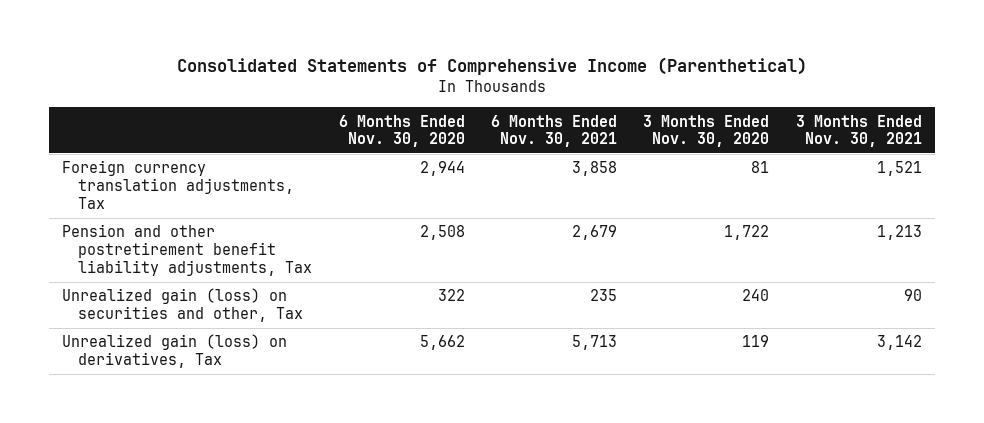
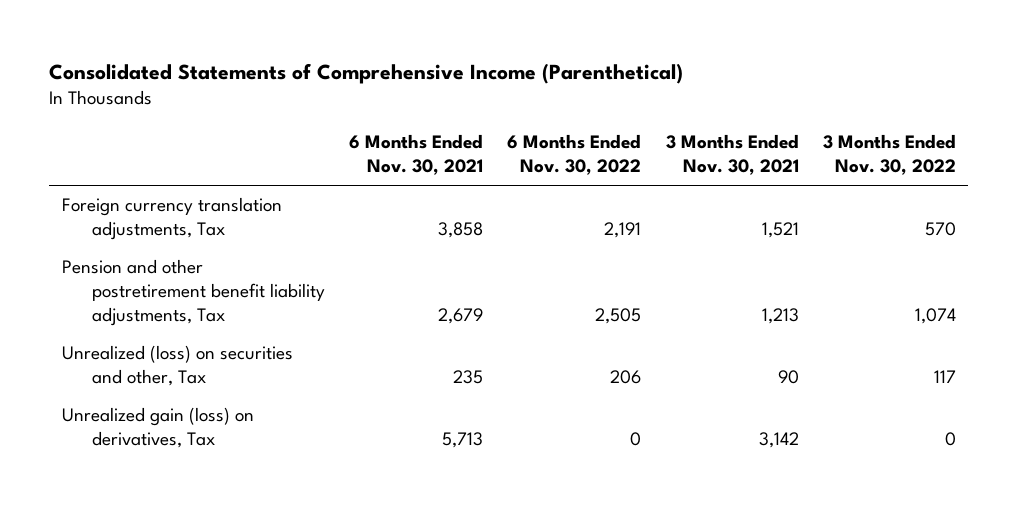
[338,114,465,148] 6 Months Ended Nov. 30, 2020 -> none
[643,114,770,148] 3 Months Ended Nov. 30, 2020 -> none
none -> [507,134,642,176] 6 Months Ended Nov. 30, 2022
none -> [823,134,957,176] 3 Months Ended Nov. 30, 2022
[62,288,304,323] Unrealized gain (loss) on securities and other, Tax -> [61,345,293,387] Unrealized (loss) on securities and other, Tax

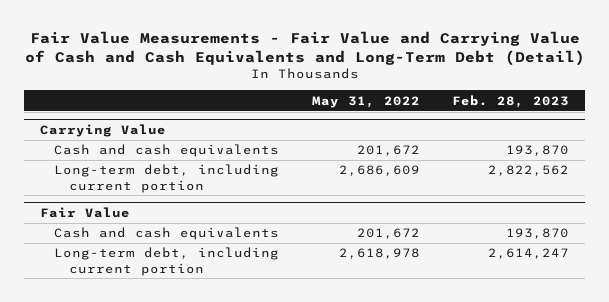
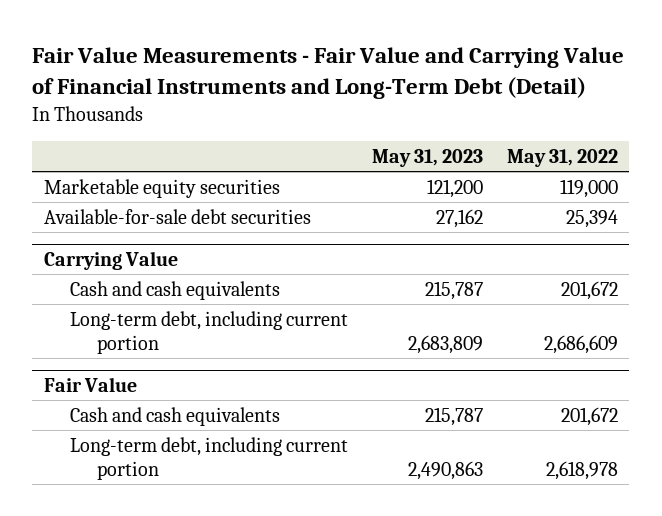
[24,30,585,66] Fair Value Measurements - Fair Value and Carrying Value of Cash and Cash Equivalents and Long-Term Debt (Detail) -> [32,47,625,100] Fair Value Measurements - Fair Value and Carrying Value of Financial Instruments and Long-Term Debt (Detail)
[452,94,570,108] Feb. 28, 2023 -> none
none -> [372,149,484,168] May 31, 2023
none -> [44,178,281,198] Marketable equity securities
none -> [44,208,312,224] Available-for-sale debt securities

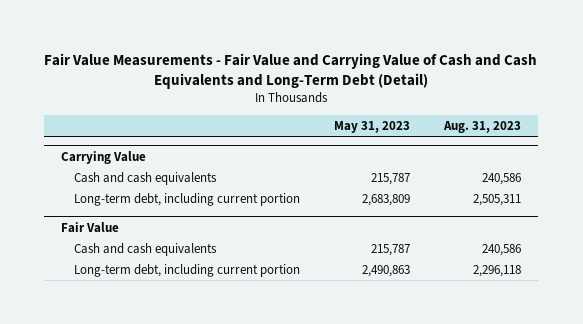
[32,47,625,100] Fair Value Measurements - Fair Value and Carrying Value of Financial Instruments and Long-Term Debt (Detail) -> [44,52,538,89] Fair Value Measurements - Fair Value and Carrying Value of Cash and Cash Equivalents and Long-Term Debt (Detail)
[506,149,618,168] May 31, 2022 -> none
none -> [443,121,522,134] Aug. 31, 2023
[44,178,281,198] Marketable equity securities -> none
[44,208,312,224] Available-for-sale debt securities -> none

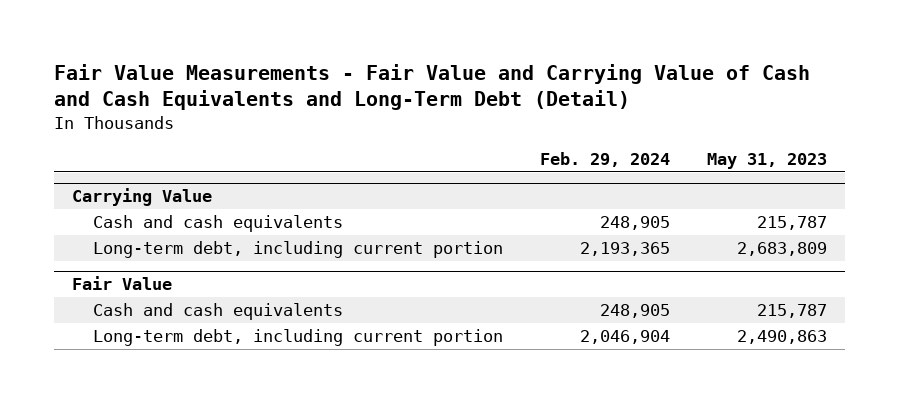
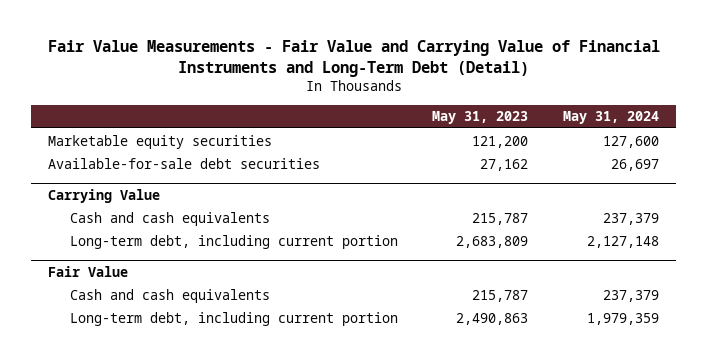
[53,63,810,110] Fair Value Measurements - Fair Value and Carrying Value of Cash and Cash Equivalents and Long-Term Debt (Detail) -> [47,40,660,78] Fair Value Measurements - Fair Value and Carrying Value of Financial Instruments and Long-Term Debt (Detail)
[539,151,670,167] Feb. 29, 2024 -> none
none -> [562,111,659,125] May 31, 2024
none -> [48,134,273,149] Marketable equity securities
none -> [48,157,321,169] Available-for-sale debt securities

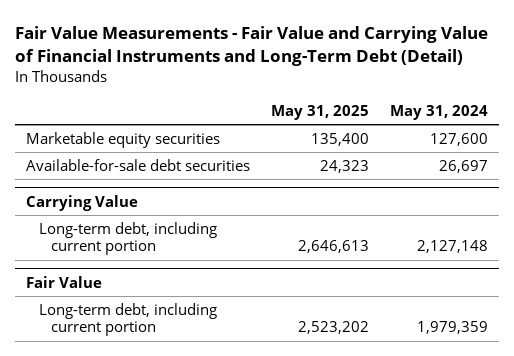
[432,111,529,125] May 31, 2023 -> none
none -> [271,104,370,120] May 31, 2025
[69,211,270,226] Cash and cash equivalents -> none
[69,288,270,303] Cash and cash equivalents -> none

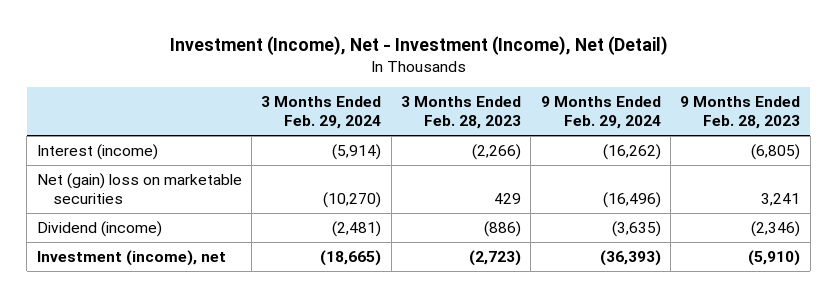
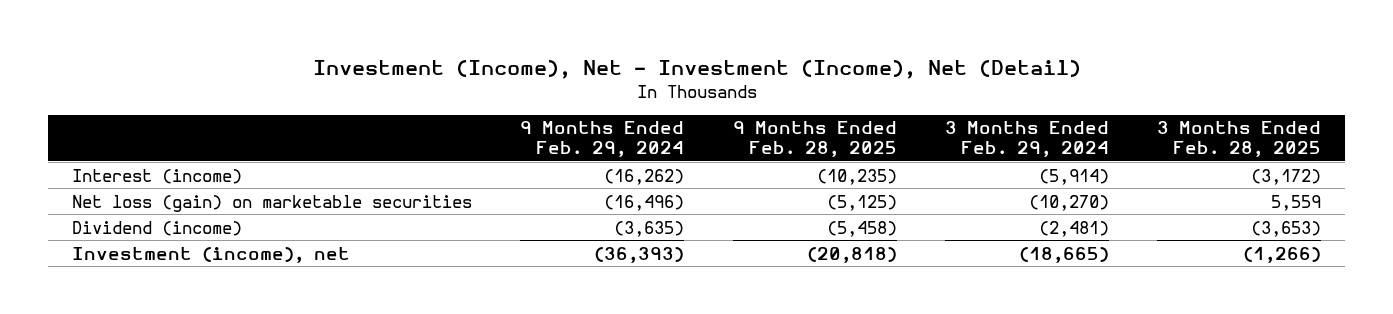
[401,95,522,130] 3 Months Ended Feb. 28, 2023 -> none
[680,95,801,130] 9 Months Ended Feb. 28, 2023 -> none
none -> [732,121,897,158] 9 Months Ended Feb. 28, 2025
none -> [1157,121,1322,158] 3 Months Ended Feb. 28, 2025
[36,173,242,205] Net (gain) loss on marketable securities -> [72,194,473,212] Net loss (gain) on marketable securities

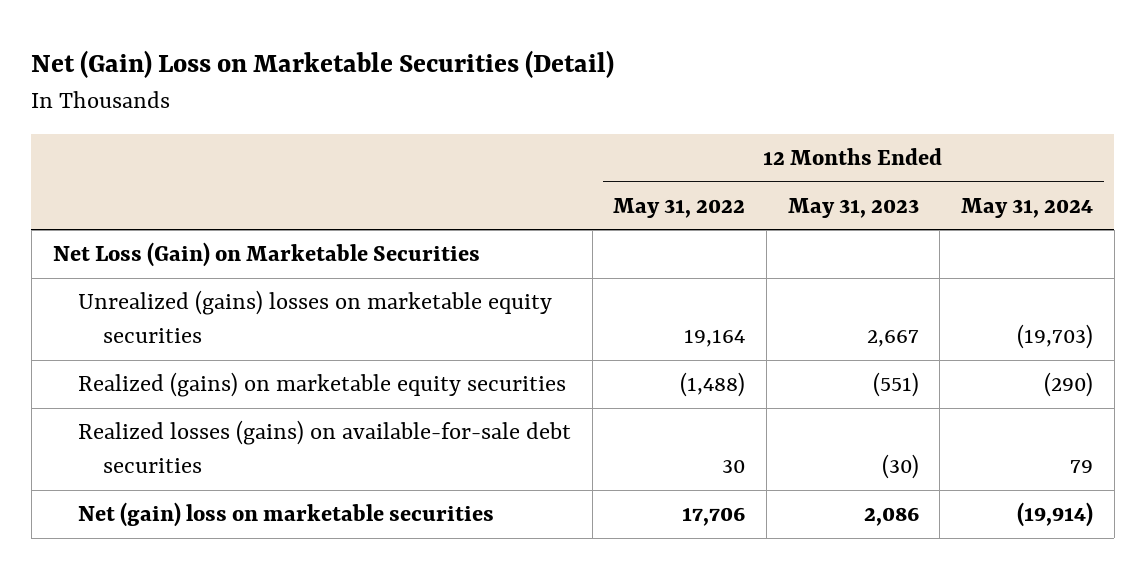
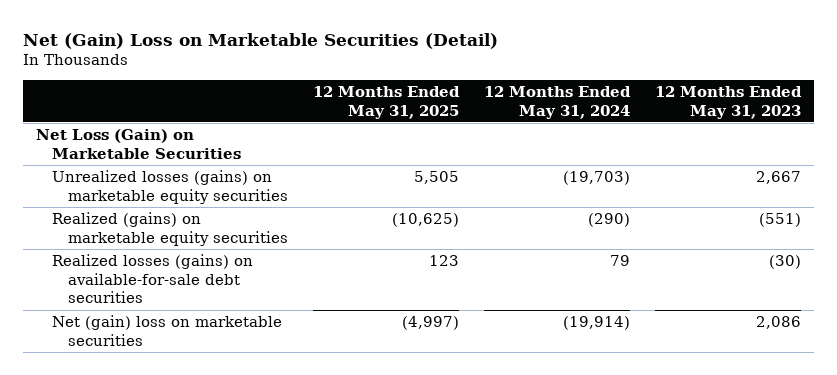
[613,197,746,218] May 31, 2022 -> none
none -> [312,85,460,119] 12 Months Ended May 31, 2025
[78,290,553,344] Unrealized (gains) losses on marketable equity securities -> [51,169,288,204] Unrealized losses (gains) on marketable equity securities

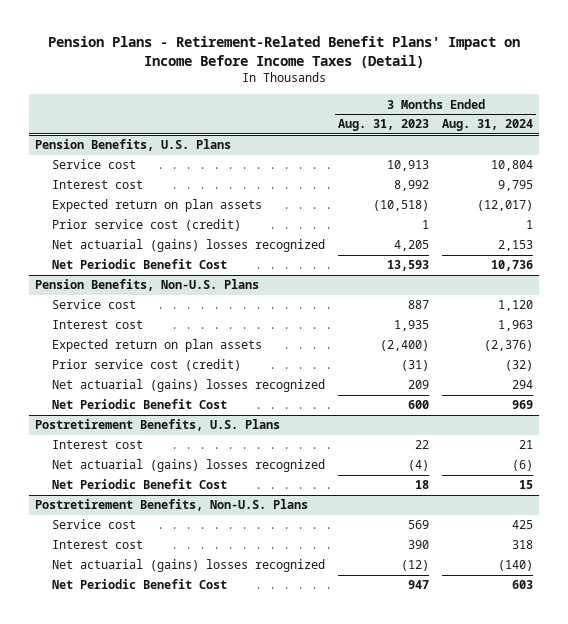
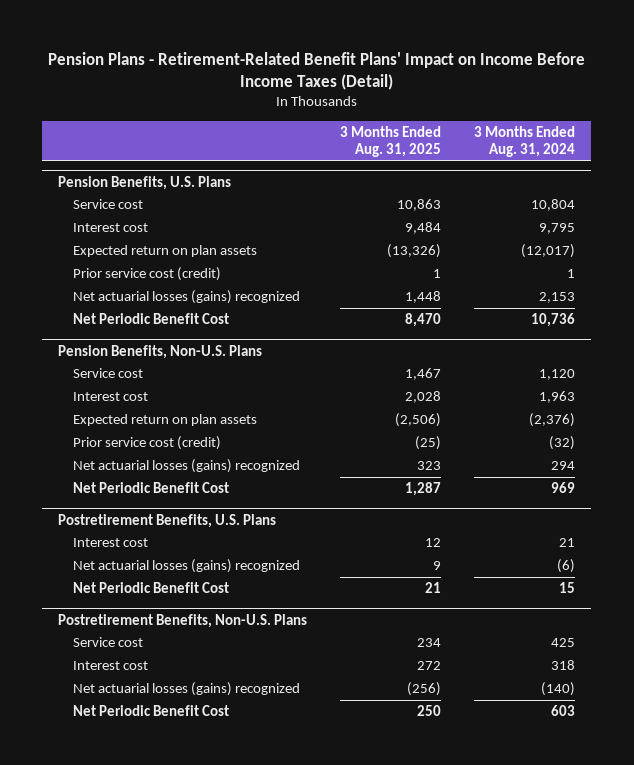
[338,119,430,132] Aug. 31, 2023 -> none
none -> [340,126,442,157] 3 Months Ended Aug. 31, 2025
[52,239,326,253] Net actuarial (gains) losses recognized -> [72,290,300,305] Net actuarial losses (gains) recognized
[52,379,326,393] Net actuarial (gains) losses recognized -> [72,459,300,474] Net actuarial losses (gains) recognized
[52,459,326,473] Net actuarial (gains) losses recognized -> [72,559,300,574] Net actuarial losses (gains) recognized
[52,559,326,573] Net actuarial (gains) losses recognized -> [72,682,300,697] Net actuarial losses (gains) recognized

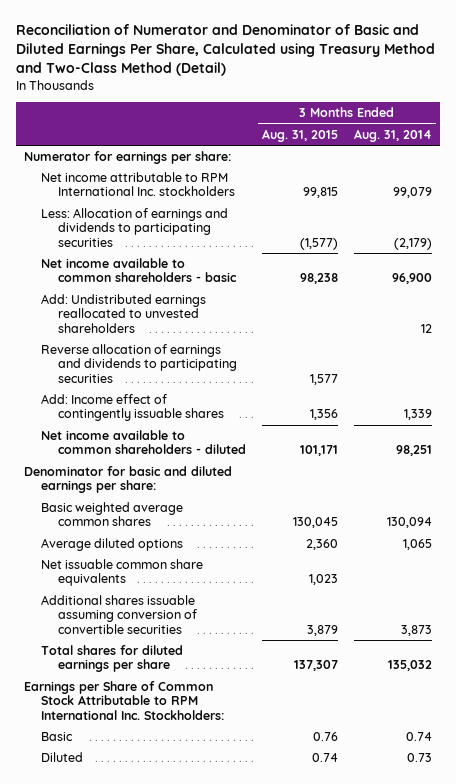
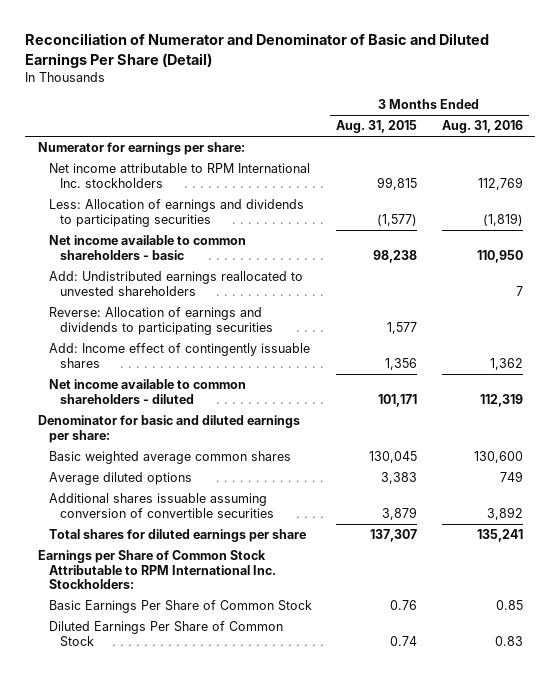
[16,24,436,77] Reconciliation of Numerator and Denominator of Basic and Diluted Earnings Per Share, Calculated using Treasury Method and Two-Class Method (Detail) -> [25,32,490,68] Reconciliation of Numerator and Denominator of Basic and Diluted Earnings Per Share (Detail)
[353,128,432,142] Aug. 31, 2014 -> none
none -> [441,120,523,134] Aug. 31, 2016
[40,344,237,383] Reverse allocation of earnings and dividends to participating securities -> [48,307,273,335] Reverse: Allocation of earnings and dividends to participating securities
[40,559,203,587] Net issuable common share equivalents -> none
[305,539,338,551] 2,360 -> [381,472,418,485] 3,383
[40,732,73,742] Basic -> [48,600,312,614] Basic Earnings Per Share of Common Stock
[40,752,83,763] Diluted -> [48,621,283,647] Diluted Earnings Per Share of Common Stock

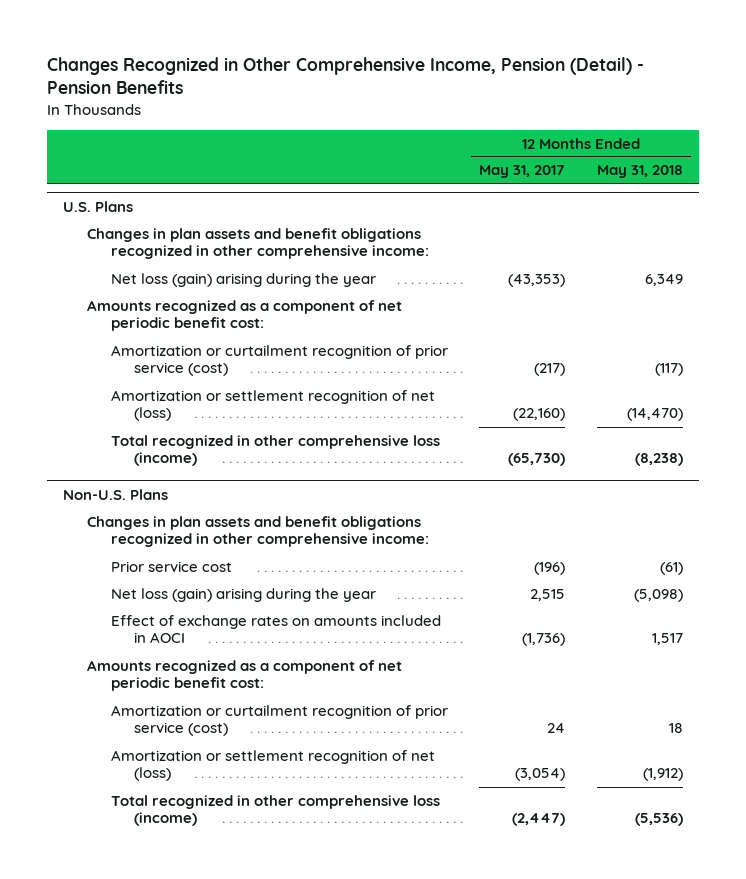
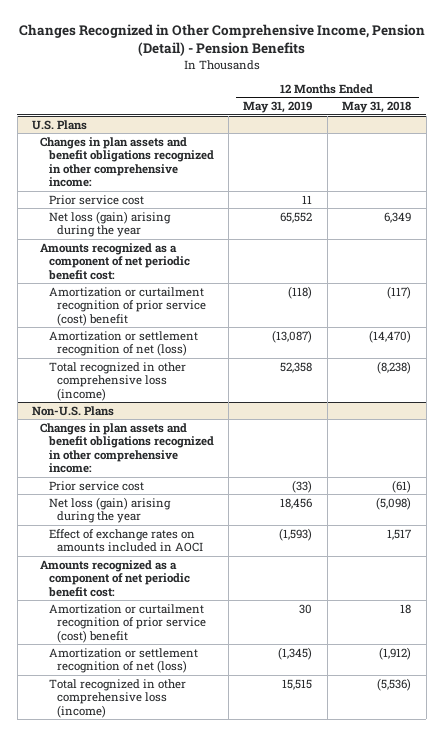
[479,165,566,179] May 31, 2017 -> none
none -> [243,101,313,114] May 31, 2019
none -> [48,194,144,205] Prior service cost
[110,344,448,377] Amortization or curtailment recognition of prior service (cost) -> [48,286,206,326] Amortization or curtailment recognition of prior service (cost) benefit
[110,704,448,737] Amortization or curtailment recognition of prior service (cost) -> [48,603,206,643] Amortization or curtailment recognition of prior service (cost) benefit

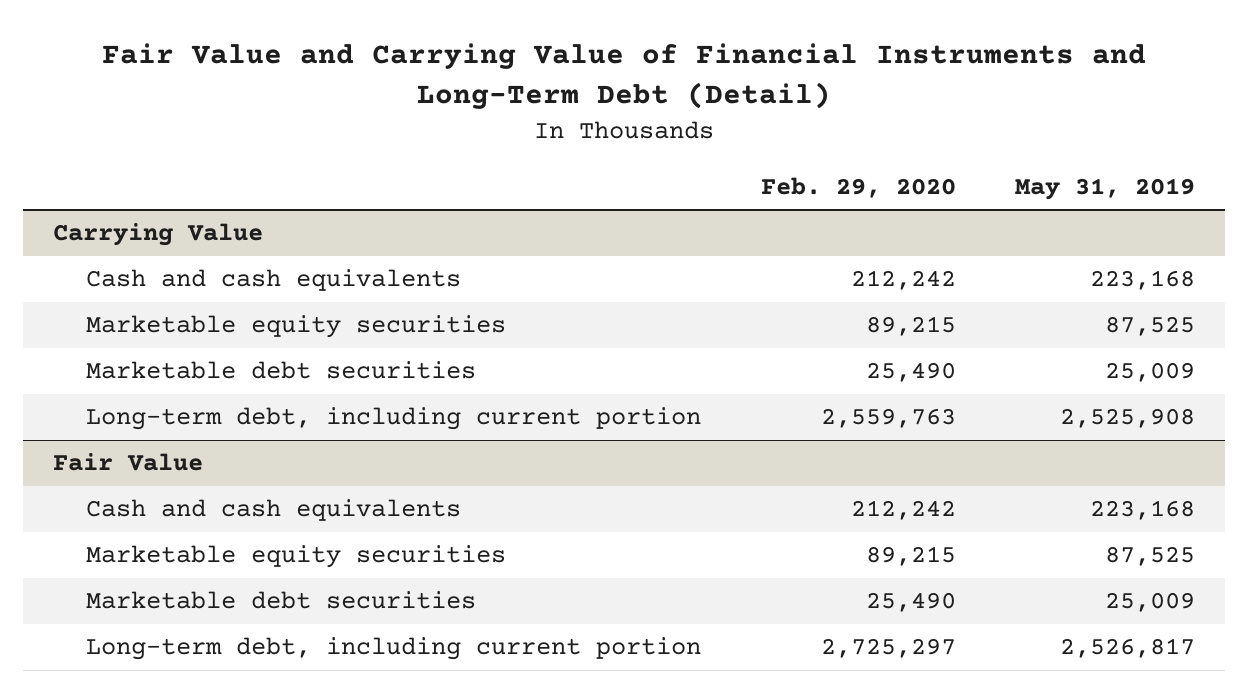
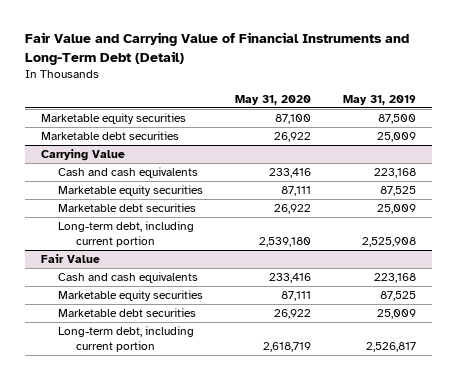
[760,176,956,198] Feb. 29, 2020 -> none
none -> [235,94,312,105] May 31, 2020
none -> [40,113,186,125] Marketable equity securities
none -> [40,131,179,141] Marketable debt securities

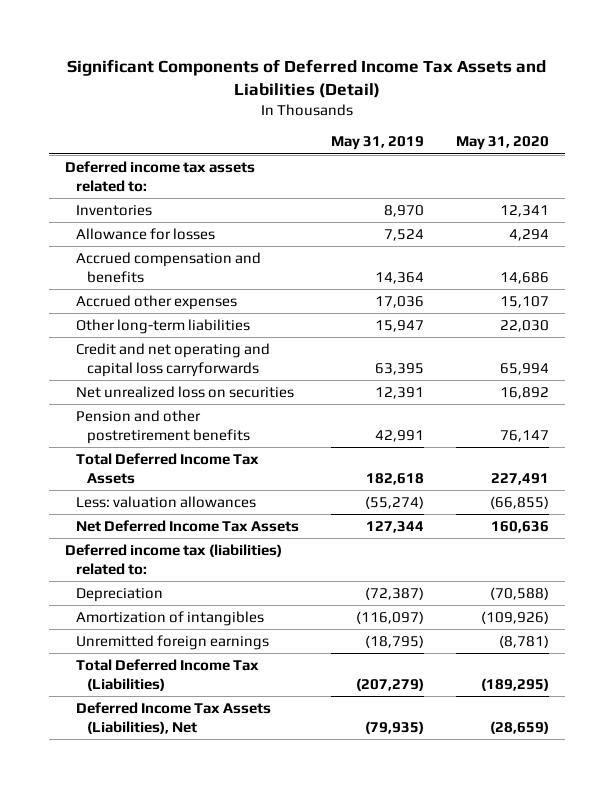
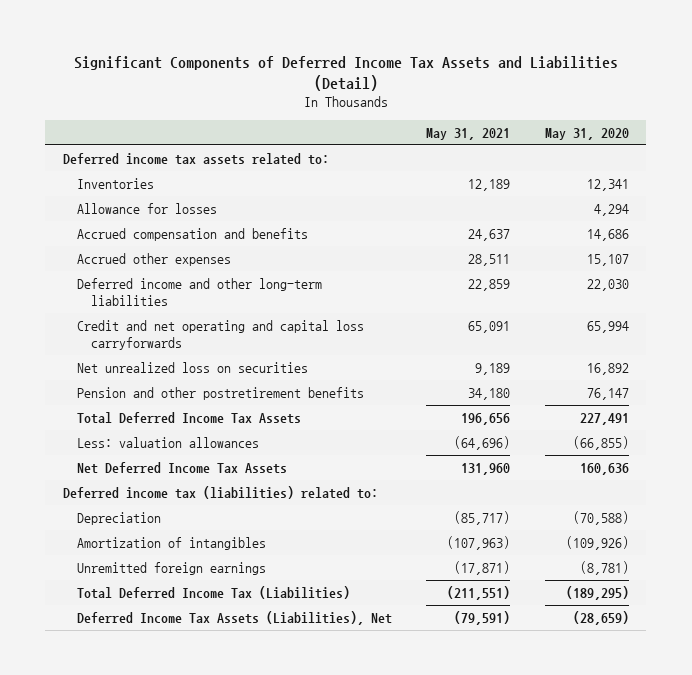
[331,136,425,151] May 31, 2019 -> none
none -> [426,127,511,140] May 31, 2021
[75,318,250,334] Other long-term liabilities -> [77,278,323,306] Deferred income and other long-term liabilities

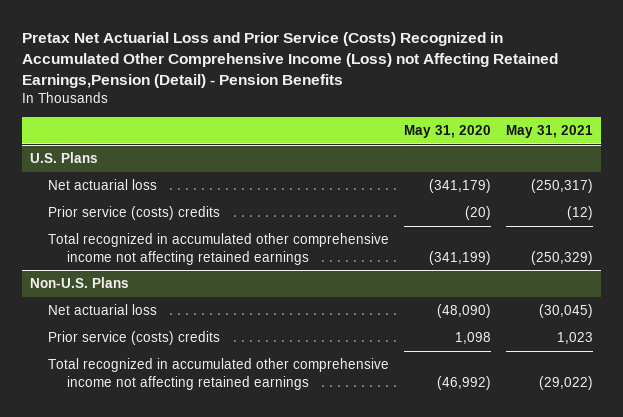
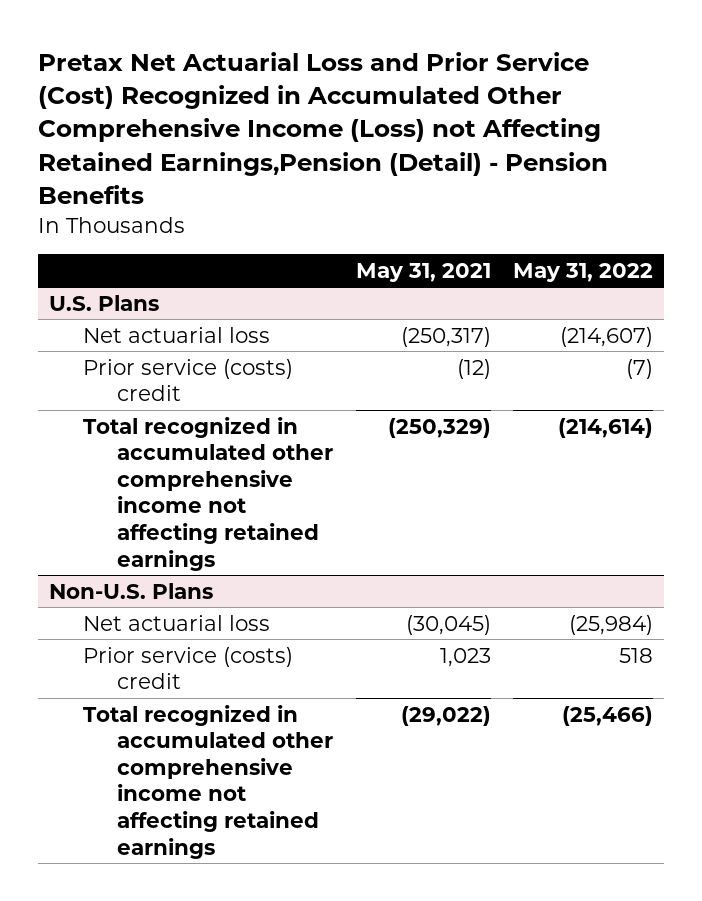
[22,32,559,89] Pretax Net Actuarial Loss and Prior Service (Costs) Recognized in Accumulated Other Comprehensive Income (Loss) not Affecting Retained Earnings,Pension (Detail) - Pension Benefits -> [37,51,608,204] Pretax Net Actuarial Loss and Prior Service (Cost) Recognized in Accumulated Other Comprehensive Income (Loss) not Affecting Retained Earnings,Pension (Detail) - Pension Benefits
[404,125,492,139] May 31, 2020 -> none
none -> [512,262,653,282] May 31, 2022
[48,206,221,221] Prior service (costs) credits -> [83,358,294,402] Prior service (costs) credit
[48,331,221,346] Prior service (costs) credits -> [83,646,294,690] Prior service (costs) credit

